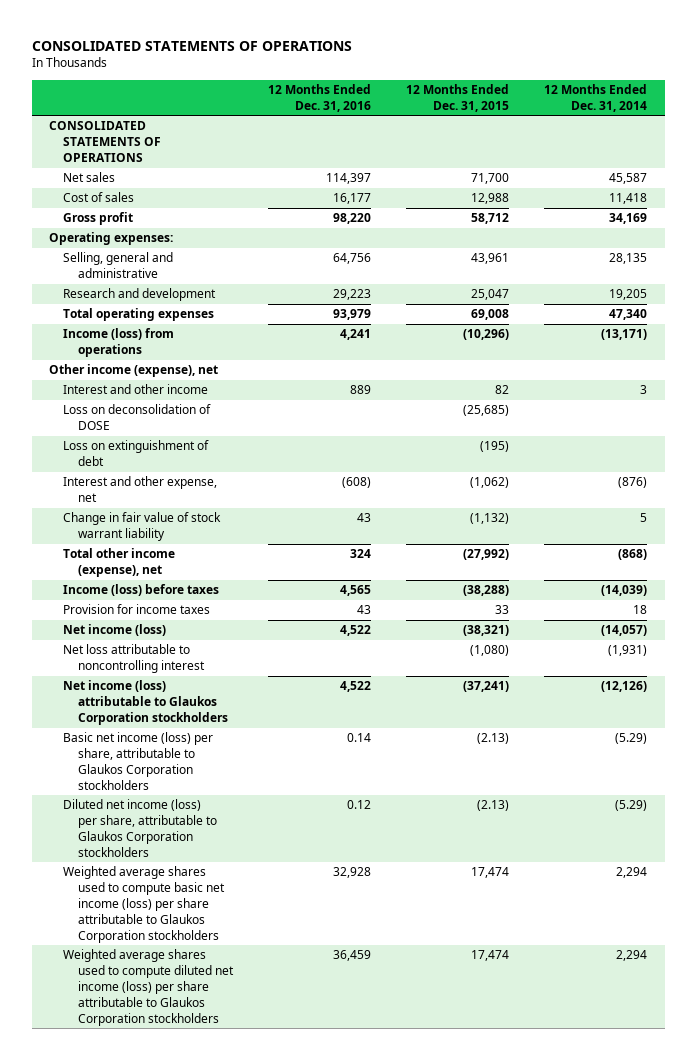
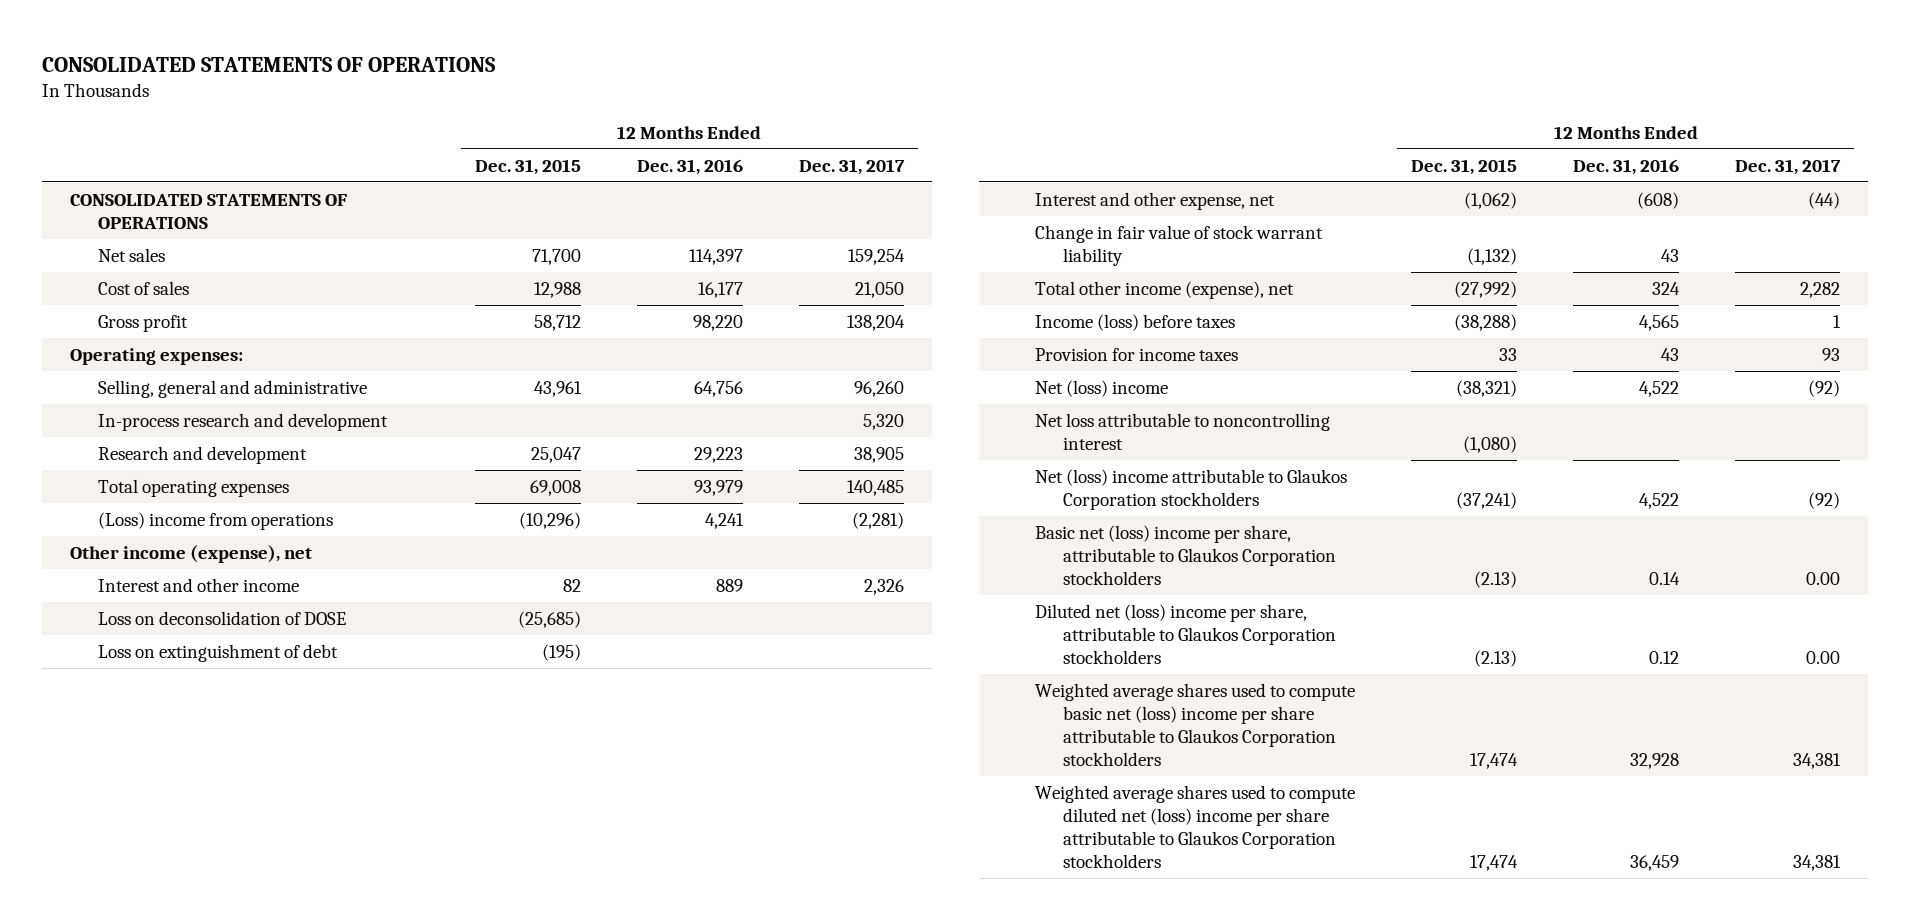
[543,83,647,112] 12 Months Ended Dec. 31, 2014 -> none
none -> [798,158,905,175] Dec. 31, 2017
none -> [98,412,389,431] In-process research and development
[63,328,175,358] Income (loss) from operations -> [98,511,334,530] (Loss) income from operations
[63,624,167,637] Net income (loss) -> [1035,379,1169,397] Net (loss) income
[63,680,228,726] Net income (loss) attributable to Glaukos Corporation stockholders -> [1035,468,1348,510] Net (loss) income attributable to Glaukos Corporation stockholders
[63,732,214,790] Basic net income (loss) per share, attributable to Glaukos Corporation stockholders -> [1035,524,1337,585] Basic net (loss) income per share, attributable to Glaukos Corporation stockholders
[63,799,217,857] Diluted net income (loss) per share, attributable to Glaukos Corporation stockholders -> [1035,603,1337,664] Diluted net (loss) income per share, attributable to Glaukos Corporation stockholders
[63,866,225,943] Weighted average shares used to compute basic net income (loss) per share attributable to Glaukos Corporation stockholders -> [1035,682,1356,766] Weighted average shares used to compute basic net (loss) income per share attributable to Glaukos Corporation stockholders
[63,949,234,1026] Weighted average shares used to compute diluted net income (loss) per share attributable to Glaukos Corporation stockholders -> [1035,784,1356,868] Weighted average shares used to compute diluted net (loss) income per share attributable to Glaukos Corporation stockholders

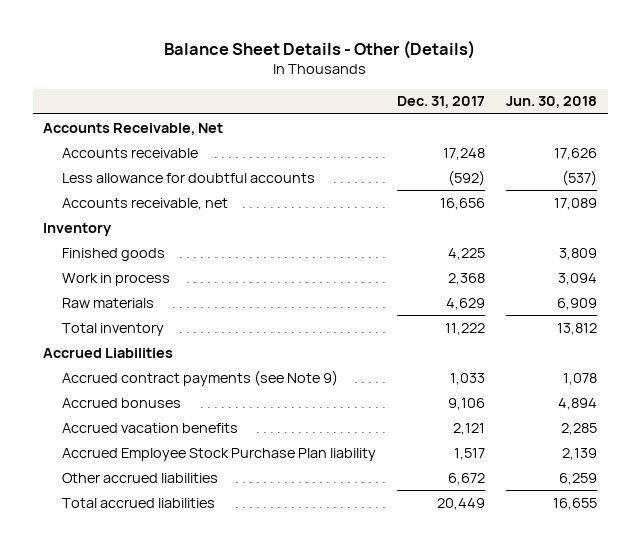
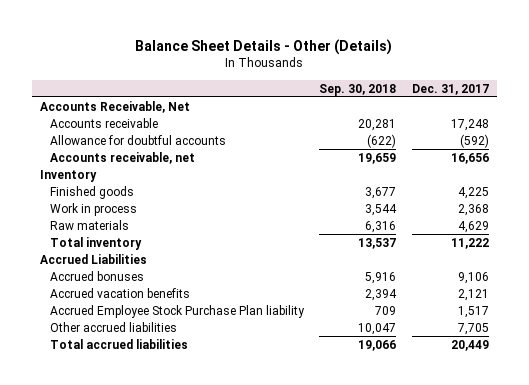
[506,96,598,109] Jun. 30, 2018 -> none
none -> [319,83,397,96] Sep. 30, 2018
[61,172,315,183] Less allowance for doubtful accounts -> [49,135,226,146] Allowance for doubtful accounts
[61,369,338,386] Accrued contract payments (see Note 9) -> none
[447,472,485,485] 6,672 -> [458,323,490,336] 7,705

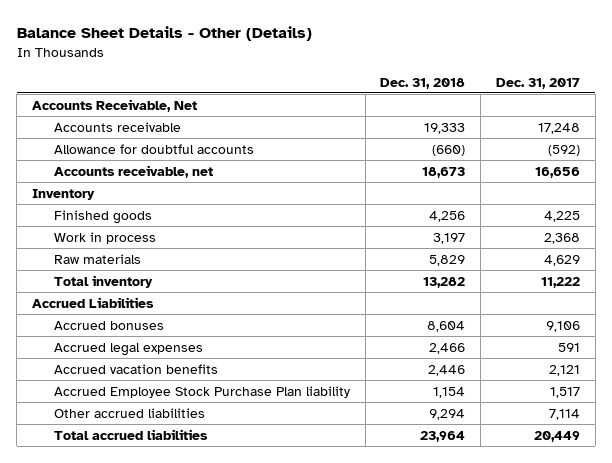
[319,83,397,96] Sep. 30, 2018 -> none
none -> [380,77,466,89] Dec. 31, 2018
none -> [53,342,203,356] Accrued legal expenses
[458,323,490,336] 7,705 -> [548,408,580,420] 7,114

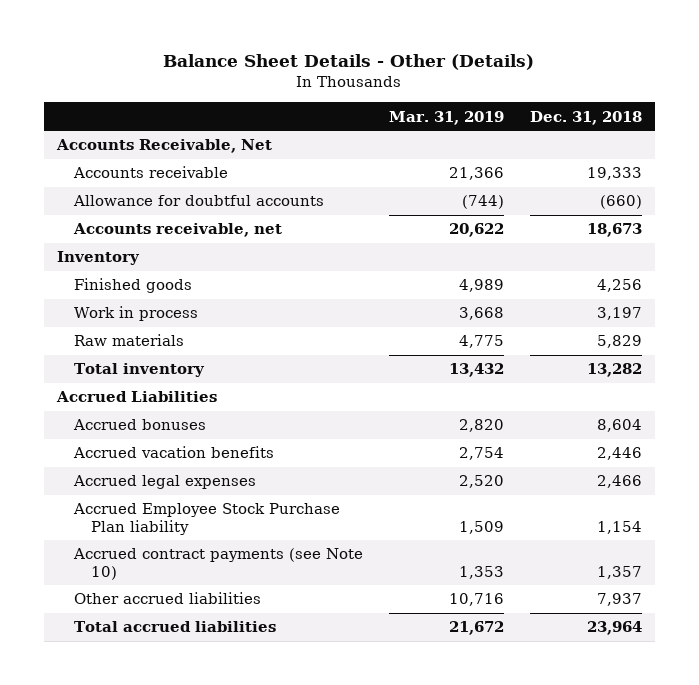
[495,77,580,89] Dec. 31, 2017 -> none
none -> [388,110,504,125] Mar. 31, 2019
[53,342,203,356] Accrued legal expenses -> [73,475,257,490] Accrued legal expenses
none -> [73,548,364,580] Accrued contract payments (see Note 10)
[429,408,466,420] 9,294 -> [596,593,642,607] 7,937

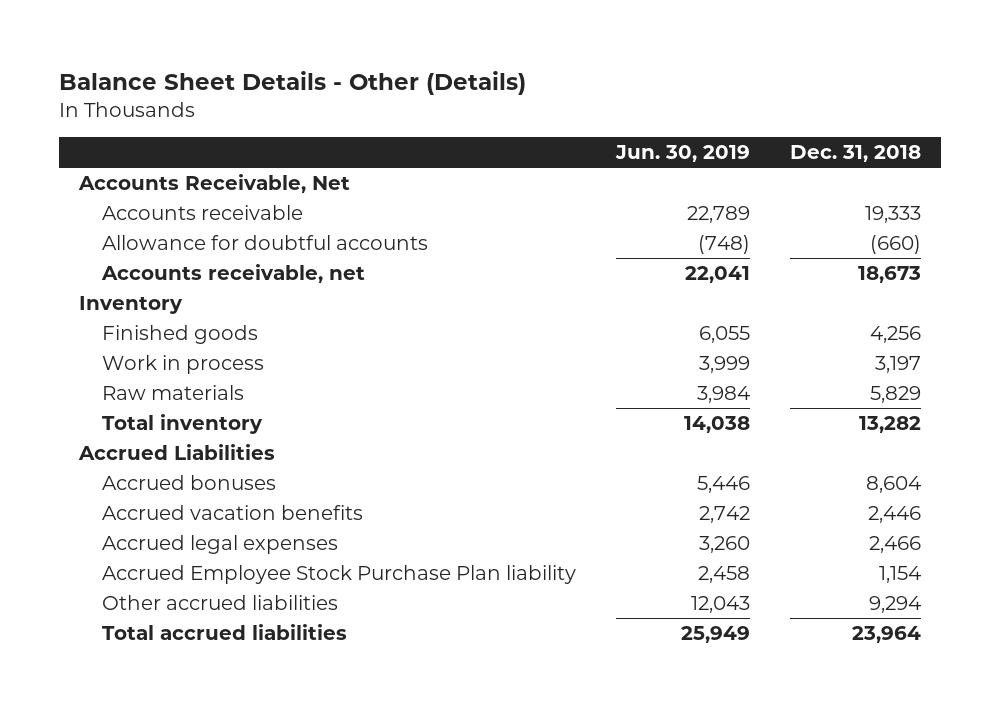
[388,110,504,125] Mar. 31, 2019 -> none
none -> [615,145,751,163] Jun. 30, 2019
[73,548,364,580] Accrued contract payments (see Note 10) -> none
[596,593,642,607] 7,937 -> [869,596,922,614] 9,294

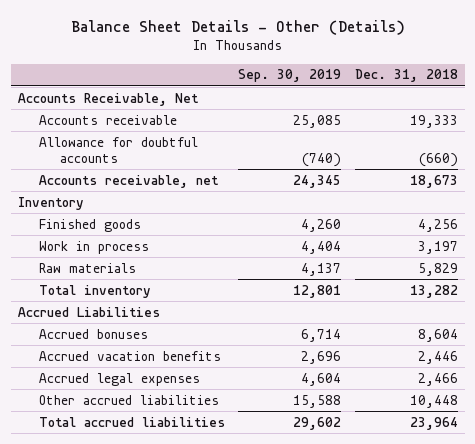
[615,145,751,163] Jun. 30, 2019 -> none
none -> [238,69,342,83] Sep. 30, 2019
[102,565,577,585] Accrued Employee Stock Purchase Plan liability -> none
[869,596,922,614] 9,294 -> [409,394,458,408] 10,448

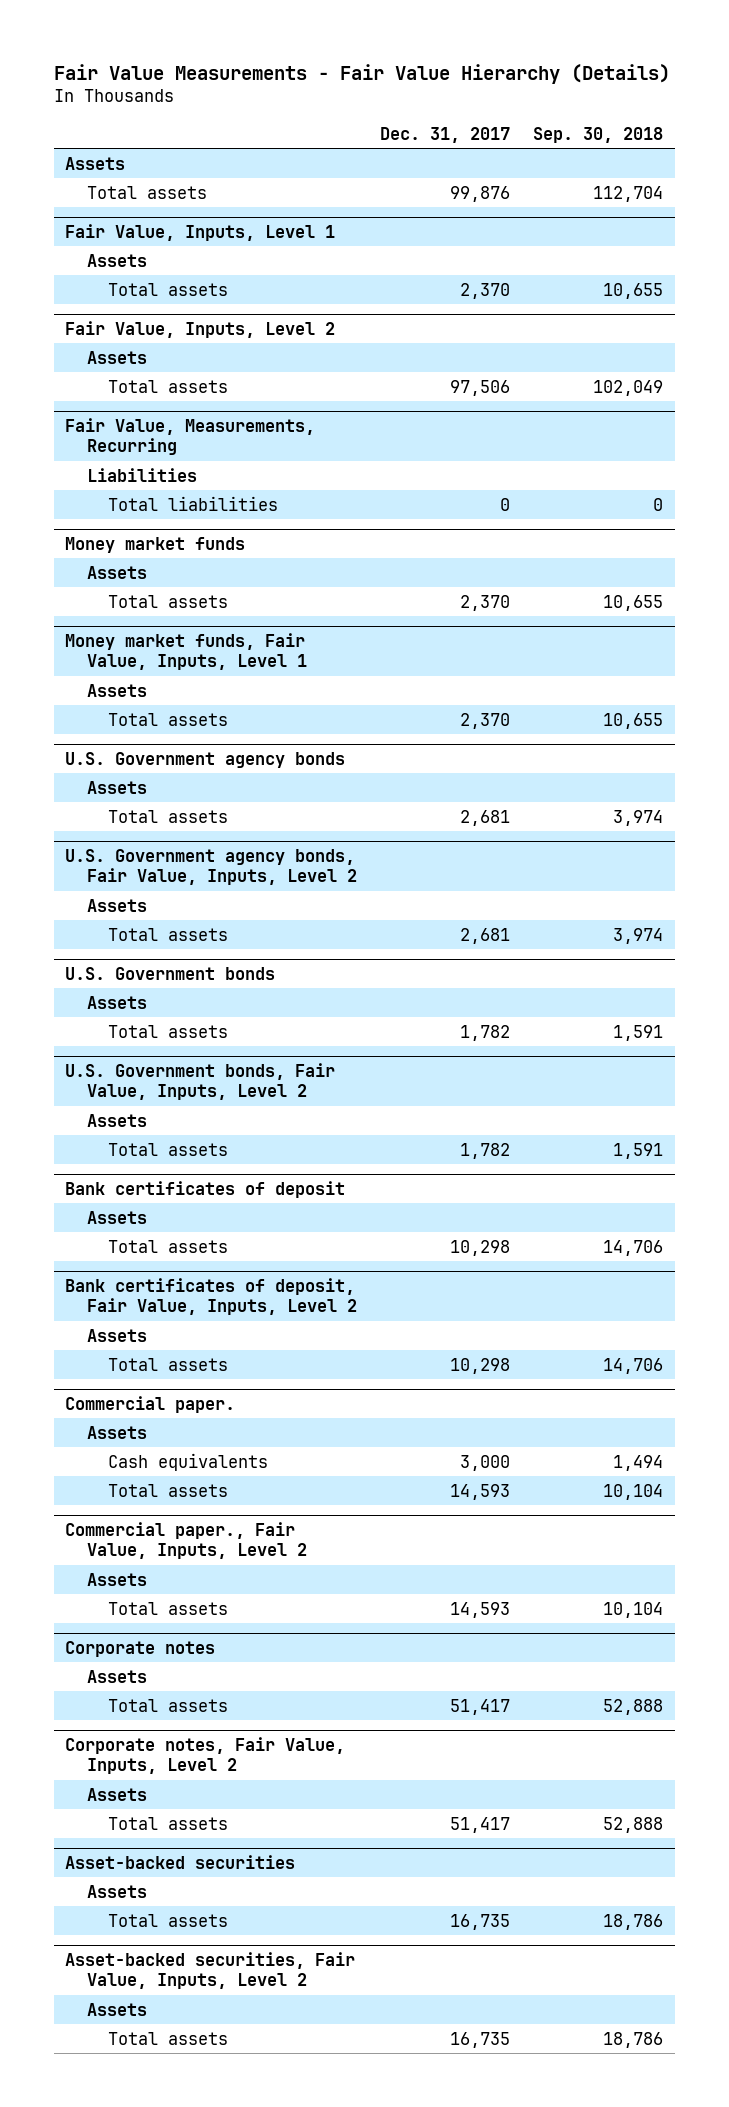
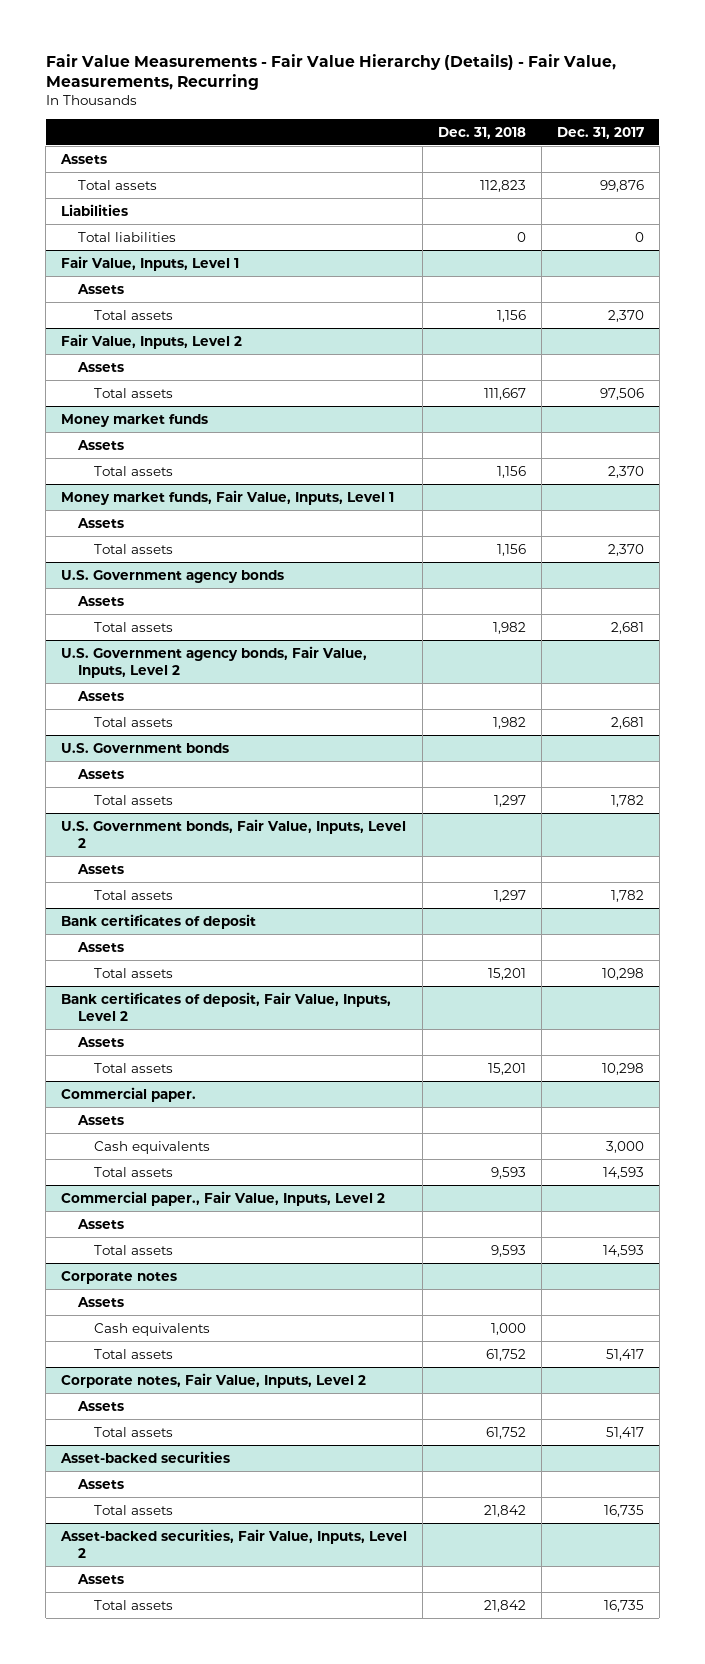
[53,63,670,84] Fair Value Measurements - Fair Value Hierarchy (Details) -> [45,53,616,91] Fair Value Measurements - Fair Value Hierarchy (Details) - Fair Value, Measurements, Recurring
[533,126,664,143] Sep. 30, 2018 -> none
none -> [438,126,527,139] Dec. 31, 2018
none -> [61,203,129,216] Liabilities
none -> [77,231,176,242] Total liabilities
[65,417,316,456] Fair Value, Measurements, Recurring -> none
[86,467,197,482] Liabilities -> none
[108,495,279,511] Total liabilities -> none
none -> [94,1322,211,1336] Cash equivalents

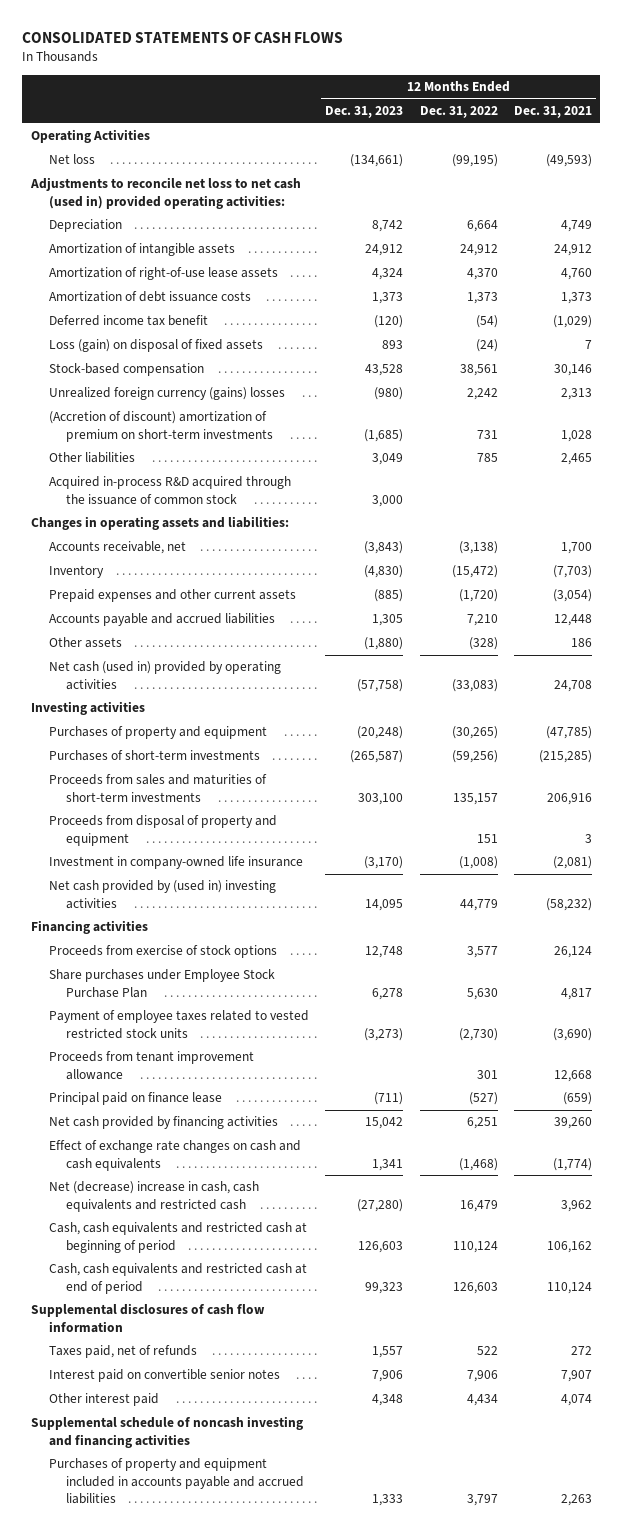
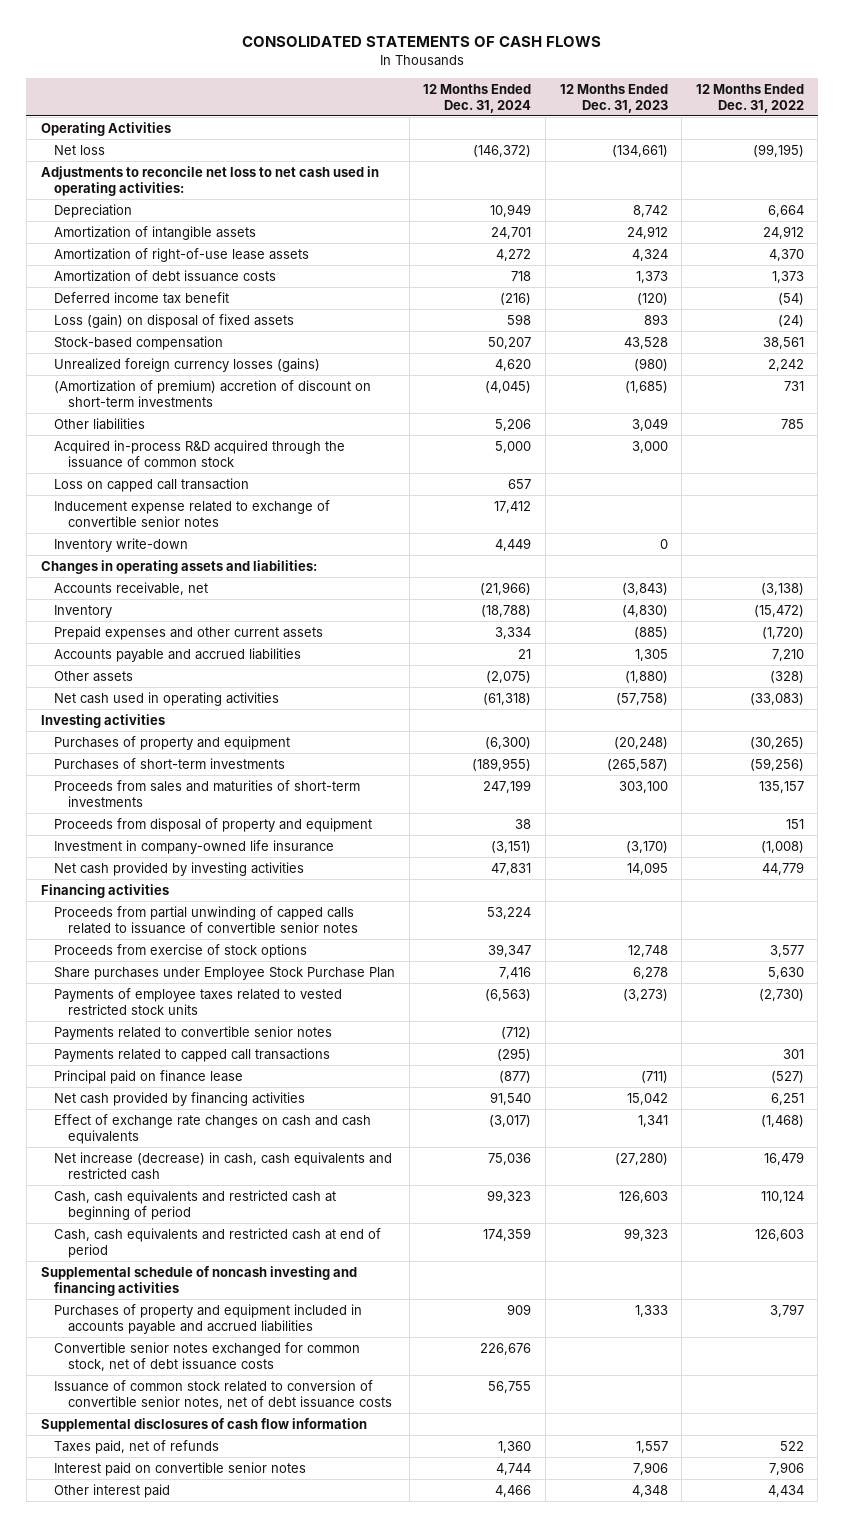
[514,106,593,119] Dec. 31, 2021 -> none
none -> [423,83,532,113] 12 Months Ended Dec. 31, 2024
[29,177,301,209] Adjustments to reconcile net loss to net cash (used in) provided operating activities: -> [40,165,379,196] Adjustments to reconcile net loss to net cash used in operating activities:
[48,387,285,401] Unrealized foreign currency (gains) losses -> [54,357,321,372] Unrealized foreign currency losses (gains)
[48,411,274,442] (Accretion of discount) amortization of premium on short-term investments -> [54,379,372,407] (Amortization of premium) accretion of discount on short-term investments
none -> [54,477,250,492] Loss on capped call transaction
none -> [54,499,331,527] Inducement expense related to exchange of convertible senior notes
none -> [54,537,189,552] Inventory write-down
[48,661,281,690] Net cash (used in) provided by operating activities -> [54,691,280,706] Net cash used in operating activities
[48,880,276,909] Net cash provided by (used in) investing activities -> [54,861,305,876] Net cash provided by investing activities
none -> [54,905,358,934] Proceeds from partial unwinding of capped calls related to issuance of convertible senior notes
[48,1051,254,1080] Proceeds from tenant improvement allowance -> none
[48,1010,309,1039] Payment of employee taxes related to vested restricted stock units -> [54,987,343,1015] Payments of employee taxes related to vested restricted stock units
none -> [54,1025,333,1040] Payments related to convertible senior notes
none -> [54,1047,331,1062] Payments related to capped call transactions
[48,1181,259,1212] Net (decrease) increase in cash, cash equivalents and restricted cash -> [54,1151,393,1180] Net increase (decrease) in cash, cash equivalents and restricted cash
[30,1416,303,1448] Supplemental schedule of noncash investing and financing activities -> [40,1265,357,1296] Supplemental schedule of noncash investing and financing activities
[48,1458,305,1505] Purchases of property and equipment included in accounts payable and accrued liabilities -> [54,1303,363,1334] Purchases of property and equipment included in accounts payable and accrued liabilities
none -> [54,1341,361,1371] Convertible senior notes exchanged for common stock, net of debt issuance costs
none -> [54,1379,392,1409] Issuance of common stock related to conversion of convertible senior notes, net of debt issuance costs

